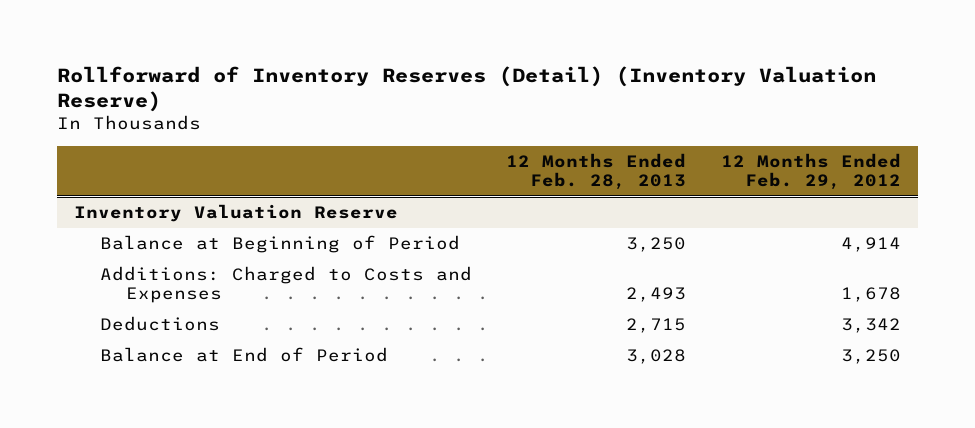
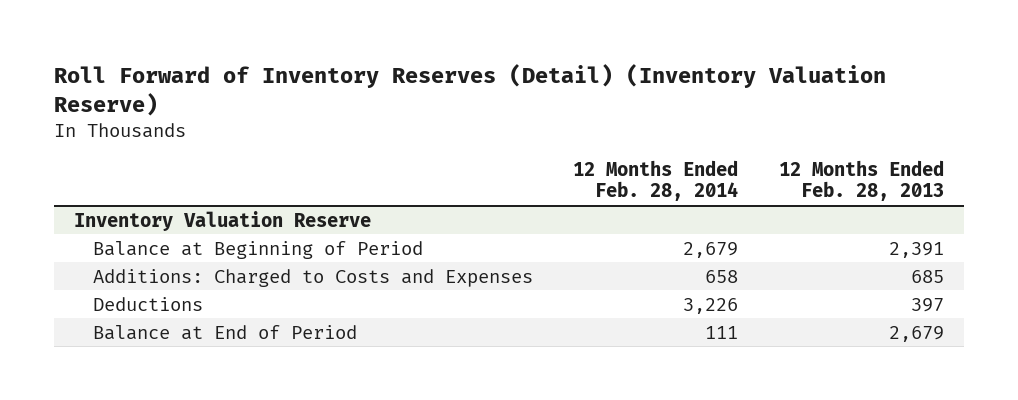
[56,65,876,113] Rollforward of Inventory Reserves (Detail) (Inventory Valuation Reserve) -> [53,63,886,116] Roll Forward of Inventory Reserves (Detail) (Inventory Valuation Reserve)
[720,152,901,190] 12 Months Ended Feb. 29, 2012 -> none
none -> [573,159,739,202] 12 Months Ended Feb. 28, 2014
[626,237,687,253] 3,250 -> [888,241,944,258] 2,391
[626,287,687,303] 2,493 -> [910,269,944,283] 685
[626,318,687,334] 2,715 -> [910,297,944,312] 397
[626,349,687,365] 3,028 -> [888,325,944,342] 2,679

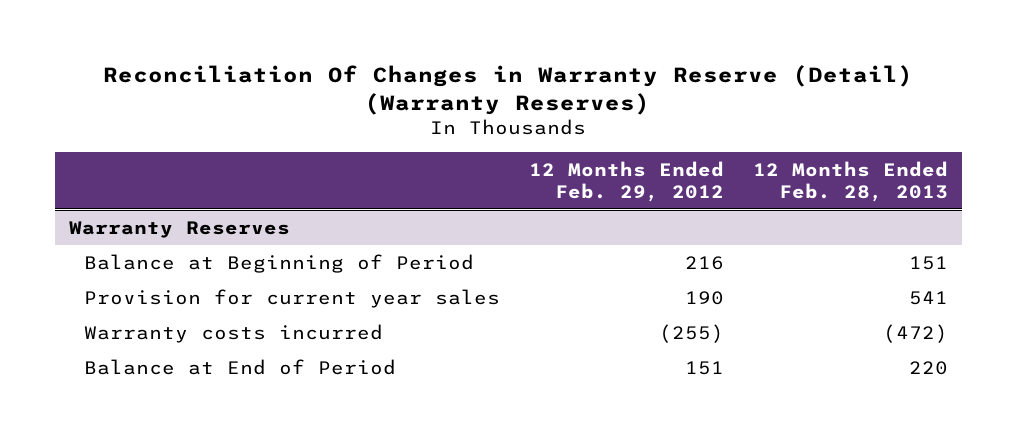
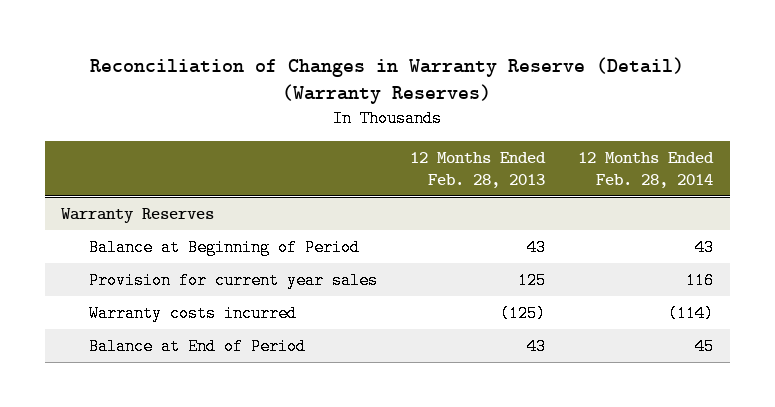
[103,65,914,116] Reconciliation Of Changes in Warranty Reserve (Detail) (Warranty Reserves) -> [90,56,685,105] Reconciliation of Changes in Warranty Reserve (Detail) (Warranty Reserves)
[528,160,724,202] 12 Months Ended Feb. 29, 2012 -> none
none -> [578,151,715,188] 12 Months Ended Feb. 28, 2014
[908,255,948,270] 151 -> [527,238,547,256] 43
[908,290,948,305] 541 -> [518,271,547,289] 125
[882,323,948,343] (472) -> [500,304,547,322] (125)
[908,360,948,375] 220 -> [527,337,547,355] 43

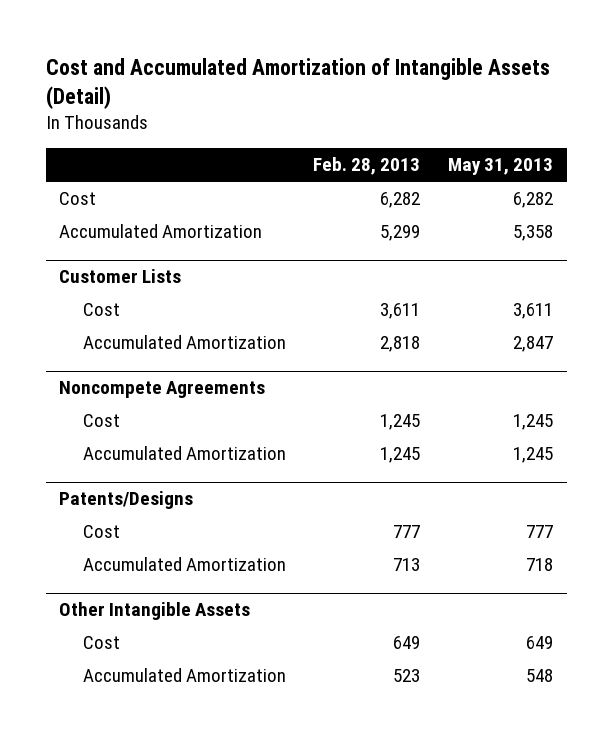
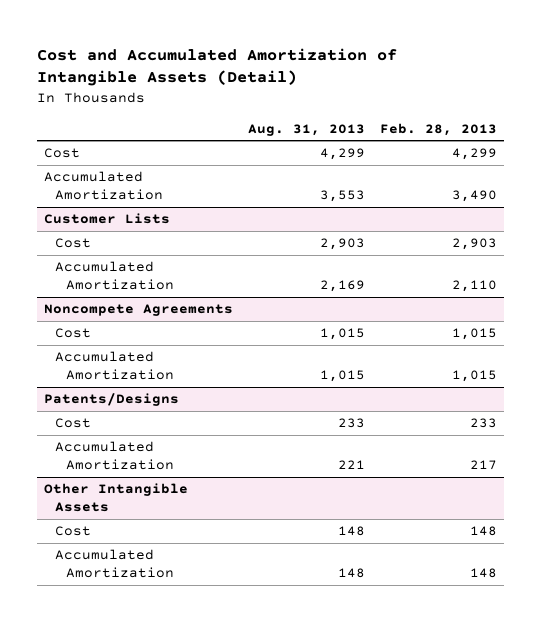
[448,158,554,176] May 31, 2013 -> none
none -> [248,123,366,136] Aug. 31, 2013
[380,192,421,209] 6,282 -> [451,148,497,161] 4,299
[380,225,421,242] 5,299 -> [451,190,497,203] 3,490
[380,303,421,320] 3,611 -> [451,238,497,251] 2,903
[380,336,421,353] 2,818 -> [451,280,497,293] 2,110
[380,414,421,431] 1,245 -> [451,328,497,341] 1,015
[380,447,421,464] 1,245 -> [451,370,497,383] 1,015
[393,525,421,539] 777 -> [469,418,497,429] 233
[393,558,421,572] 713 -> [469,460,497,471] 217
[393,636,421,650] 649 -> [469,526,497,537] 148
[393,669,421,683] 523 -> [469,568,497,579] 148

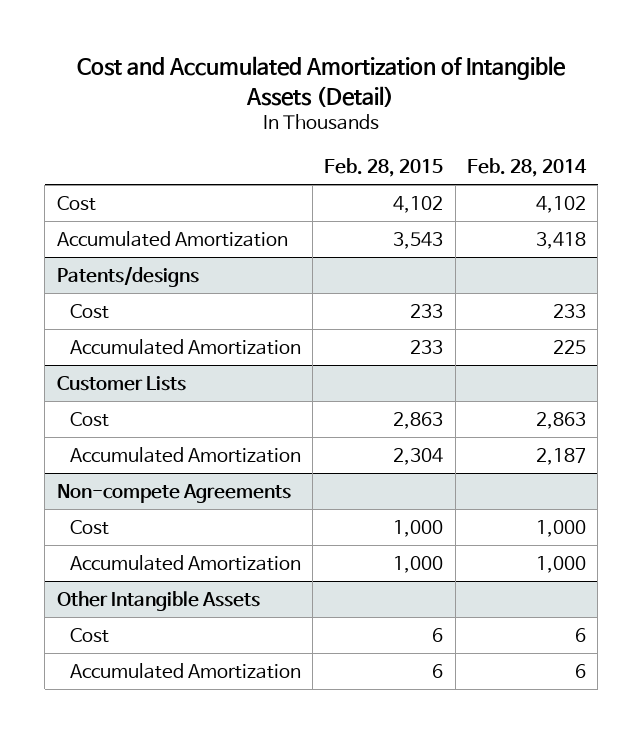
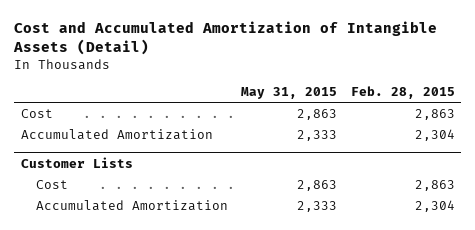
[466,157,587,177] Feb. 28, 2014 -> none
none -> [241,87,338,100] May 31, 2015
[56,265,199,287] Patents/designs -> none
[69,303,109,319] Cost -> none
[69,338,301,355] Accumulated Amortization -> none
[393,195,444,213] 4,102 -> [414,108,455,120] 2,863
[393,231,444,249] 3,543 -> [414,128,455,141] 2,304
[56,483,291,503] Non-compete Agreements -> none
[69,519,109,535] Cost -> none
[69,554,301,571] Accumulated Amortization -> none
[56,590,260,611] Other Intangible Assets -> none
[69,627,109,643] Cost -> none
[69,662,301,679] Accumulated Amortization -> none

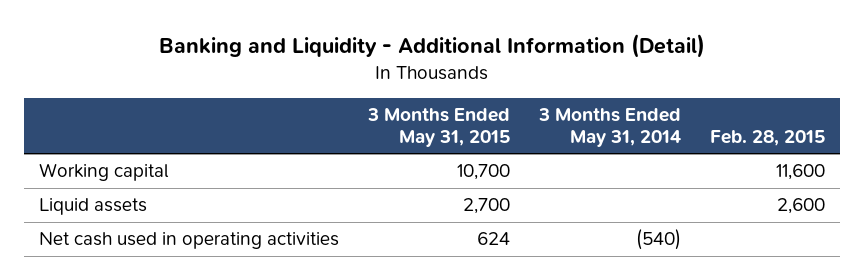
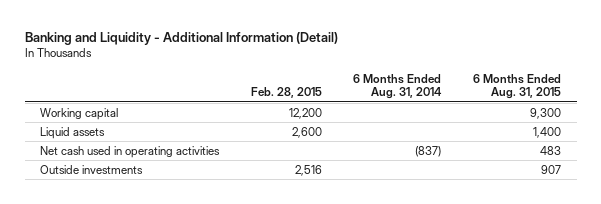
[366,107,510,147] 3 Months Ended May 31, 2015 -> none
[538,107,682,147] 3 Months Ended May 31, 2014 -> none
none -> [353,73,443,100] 6 Months Ended Aug. 31, 2014
none -> [472,73,561,100] 6 Months Ended Aug. 31, 2015
[776,164,826,181] 11,600 -> [288,107,322,119] 12,200
none -> [40,164,144,174] Outside investments

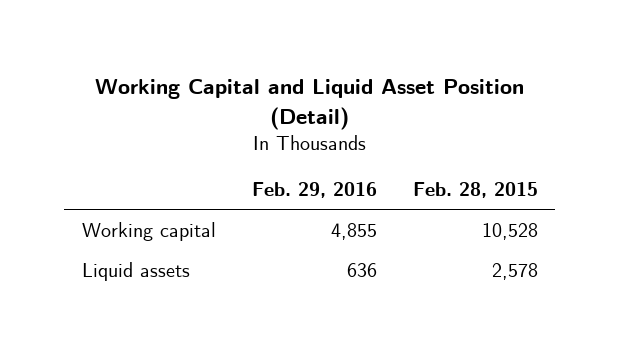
[24,32,338,46] Banking and Liquidity - Additional Information (Detail) -> [94,78,524,130] Working Capital and Liquid Asset Position (Detail)
[353,73,443,100] 6 Months Ended Aug. 31, 2014 -> none
[472,73,561,100] 6 Months Ended Aug. 31, 2015 -> none
none -> [251,181,377,198] Feb. 29, 2016
[40,145,221,158] Net cash used in operating activities -> none
[40,164,144,174] Outside investments -> none
[288,107,322,119] 12,200 -> [481,222,538,240] 10,528
[291,126,322,138] 2,600 -> [491,262,538,280] 2,578

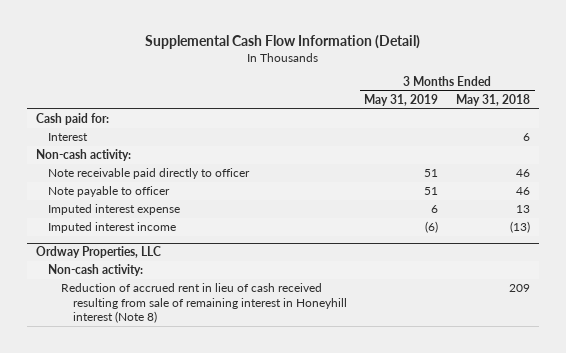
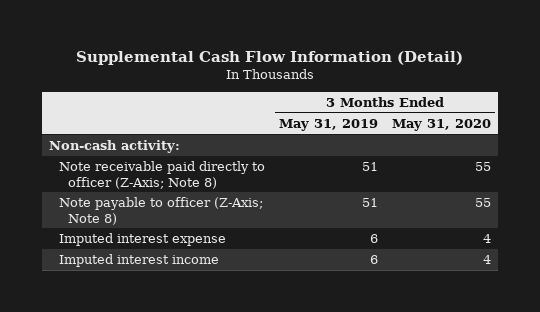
[456,93,531,106] May 31, 2018 -> none
none -> [392,119,492,132] May 31, 2020
[36,113,110,126] Cash paid for: -> none
[48,133,89,142] Interest -> none
[48,168,251,180] Note receivable paid directly to officer -> [58,161,265,189] Note receivable paid directly to officer (Z-Axis; Note 8)
[48,186,171,198] Note payable to officer -> [58,197,263,225] Note payable to officer (Z-Axis; Note 8)
[36,246,162,259] Ordway Properties, LLC -> none
[48,264,144,277] Non-cash activity: -> none
[60,283,347,324] Reduction of accrued rent in lieu of cash received resulting from sale of remaining interest in Honeyhill interest (Note 8) -> none
[425,221,439,234] (6) -> [369,255,378,265] 6

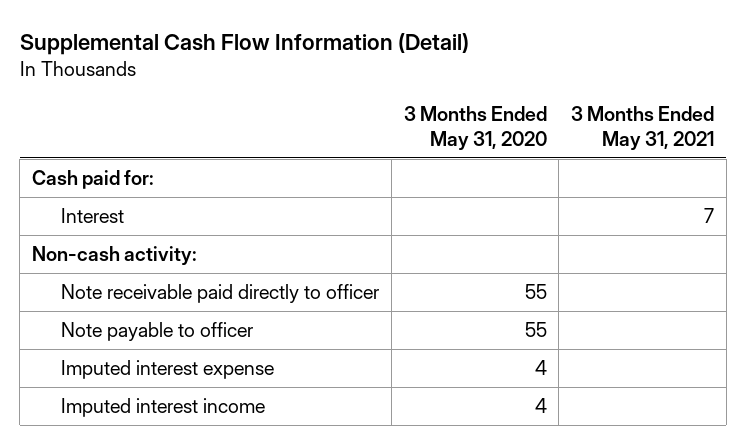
[278,119,378,132] May 31, 2019 -> none
none -> [571,106,715,151] 3 Months Ended May 31, 2021
none -> [32,169,155,189] Cash paid for:
none -> [61,207,125,223] Interest
[58,161,265,189] Note receivable paid directly to officer (Z-Axis; Note 8) -> [61,283,380,303] Note receivable paid directly to officer
[58,197,263,225] Note payable to officer (Z-Axis; Note 8) -> [61,321,254,341] Note payable to officer

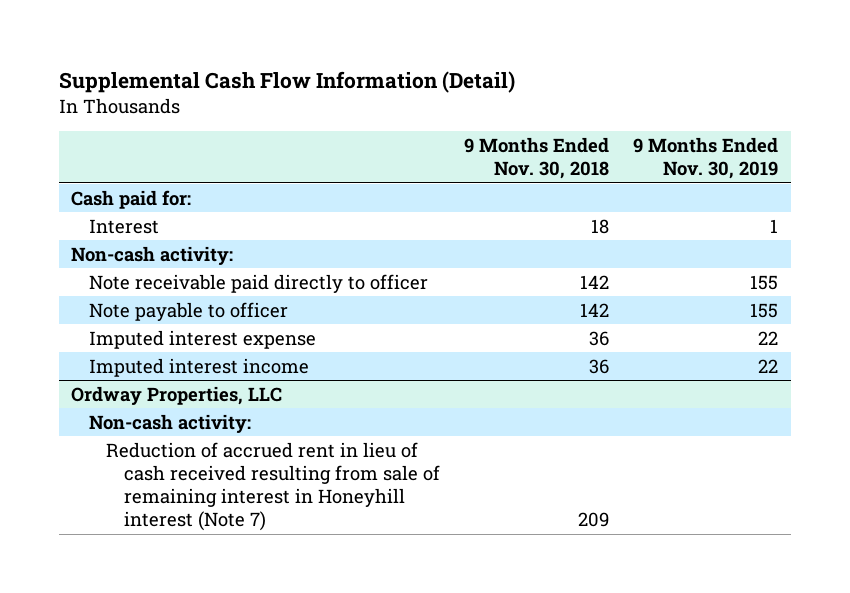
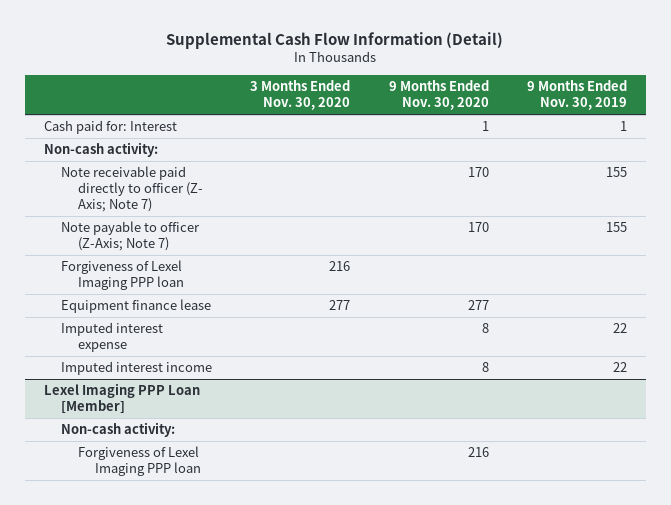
[464,137,610,180] 9 Months Ended Nov. 30, 2018 -> none
none -> [250,80,351,111] 3 Months Ended Nov. 30, 2020
none -> [388,80,489,111] 9 Months Ended Nov. 30, 2020
[71,189,192,209] Cash paid for: -> none
[88,218,159,234] Interest -> [44,119,178,134] Cash paid for: Interest
[88,273,428,293] Note receivable paid directly to officer -> [61,165,204,213] Note receivable paid directly to officer (Z- Axis; Note 7)
[88,301,288,321] Note payable to officer -> [61,220,201,252] Note payable to officer (Z-Axis; Note 7)
none -> [61,259,185,291] Forgiveness of Lexel Imaging PPP loan
none -> [61,298,212,313] Equipment finance lease
[71,385,283,405] Ordway Properties, LLC -> none
none -> [44,382,201,415] Lexel Imaging PPP Loan [Member]
[106,441,440,532] Reduction of accrued rent in lieu of cash received resulting from sale of remaining interest in Honeyhill interest (Note 7) -> none
none -> [78,445,202,477] Forgiveness of Lexel Imaging PPP loan

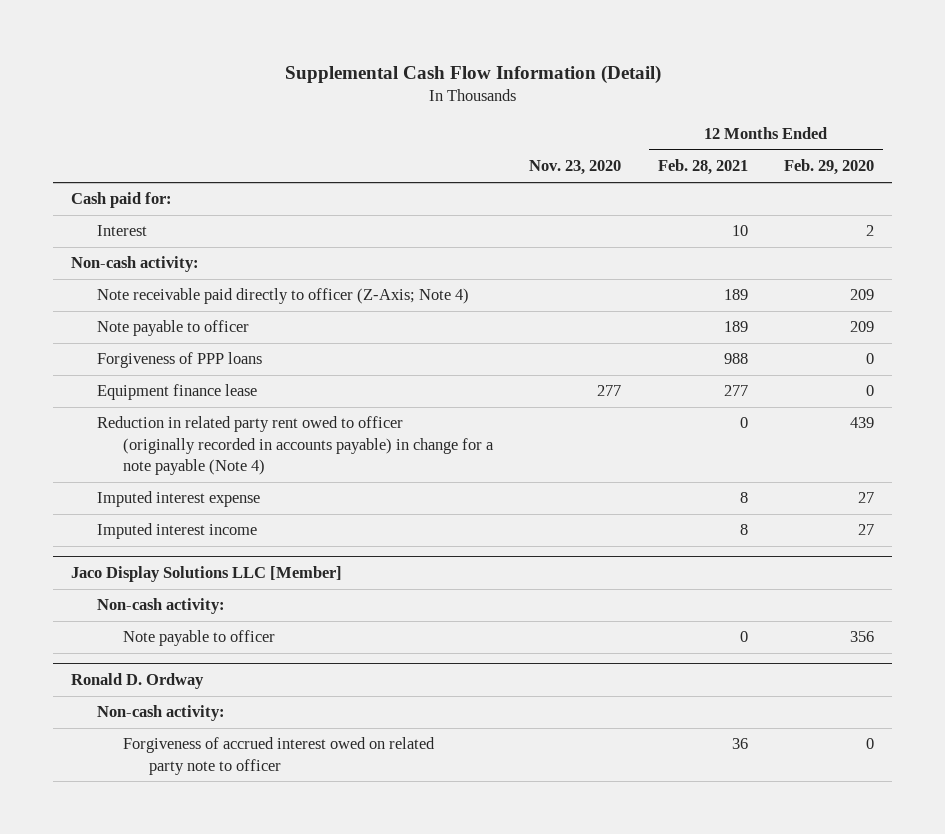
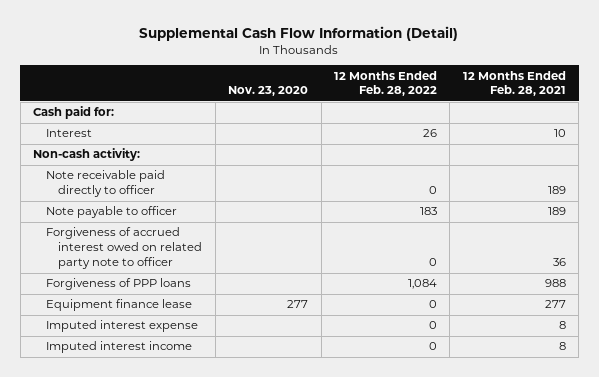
[784,159,875,176] Feb. 29, 2020 -> none
none -> [334,70,438,97] 12 Months Ended Feb. 28, 2022
[97,288,470,305] Note receivable paid directly to officer (Z-Axis; Note 4) -> [45,170,165,198] Note receivable paid directly to officer
none -> [45,227,203,270] Forgiveness of accrued interest owed on related party note to officer
[97,416,495,475] Reduction in related party rent owed to officer (originally recorded in accounts payable) in change for a note payable (Note 4) -> none
[71,566,343,583] Jaco Display Solutions LLC [Member] -> none
[97,598,226,615] Non-cash activity: -> none
[123,630,276,647] Note payable to officer -> none
[71,673,205,690] Ronald D. Ordway -> none
[97,705,226,722] Non-cash activity: -> none
[123,737,436,775] Forgiveness of accrued interest owed on related party note to officer -> none

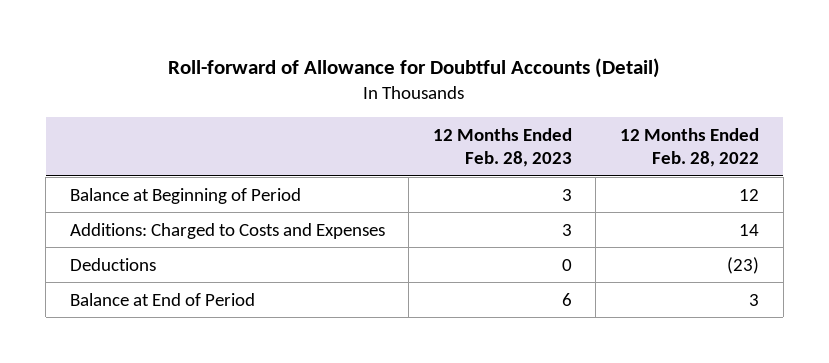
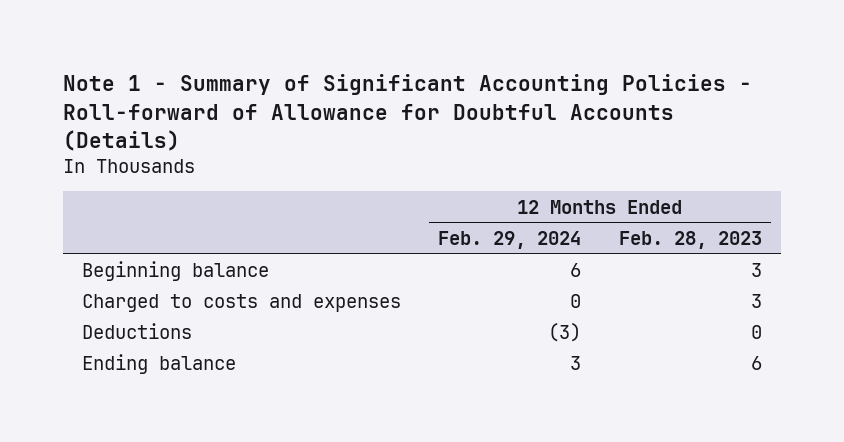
[168,58,661,79] Roll-forward of Allowance for Doubtful Accounts (Detail) -> [62,74,752,152] Note 1 - Summary of Significant Accounting Policies - Roll-forward of Allowance for Doubtful Accounts (Details)
[620,127,760,168] 12 Months Ended Feb. 28, 2022 -> none
none -> [438,230,582,249] Feb. 29, 2024
[69,187,301,204] Balance at Beginning of Period -> none
[69,222,385,239] Additions: Charged to Costs and Expenses -> [81,261,269,282] Beginning balance
none -> [81,294,401,313] Charged to costs and expenses
[69,292,255,306] Balance at End of Period -> none
none -> [81,354,236,375] Ending balance

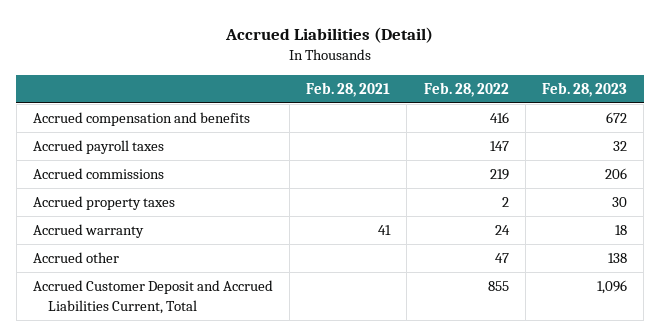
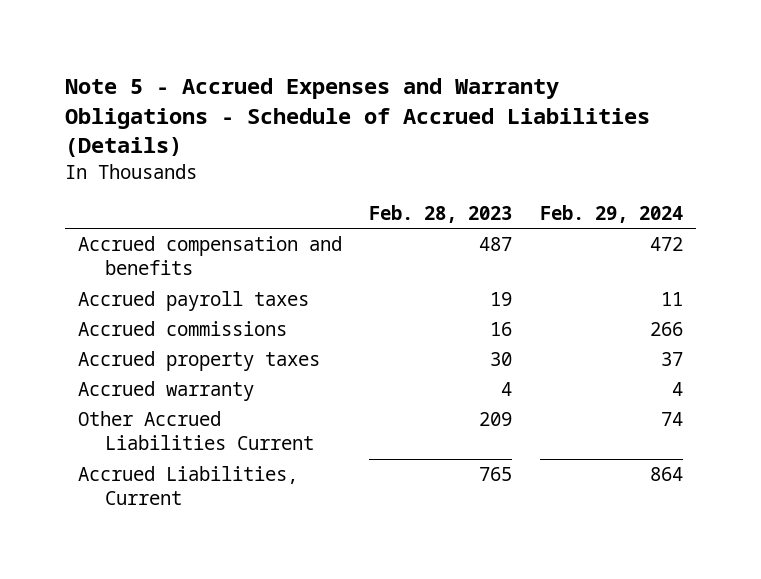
[224,26,433,43] Accrued Liabilities (Detail) -> [64,78,650,158] Note 5 - Accrued Expenses and Warranty Obligations - Schedule of Accrued Liabilities (Details)
[306,81,391,97] Feb. 28, 2021 -> none
[423,81,509,97] Feb. 28, 2022 -> none
none -> [539,205,683,224] Feb. 29, 2024
[606,112,628,124] 672 -> [479,236,513,251] 487
[613,141,628,152] 32 -> [490,291,513,306] 19
[605,168,628,180] 206 -> [490,321,513,336] 16
[32,280,273,314] Accrued Customer Deposit and Accrued Liabilities Current, Total -> none
[615,225,628,236] 18 -> [501,381,513,396] 4
[32,252,119,264] Accrued other -> [78,410,314,451] Other Accrued Liabilities Current
[608,253,628,264] 138 -> [479,411,513,426] 209
none -> [78,465,299,506] Accrued Liabilities, Current

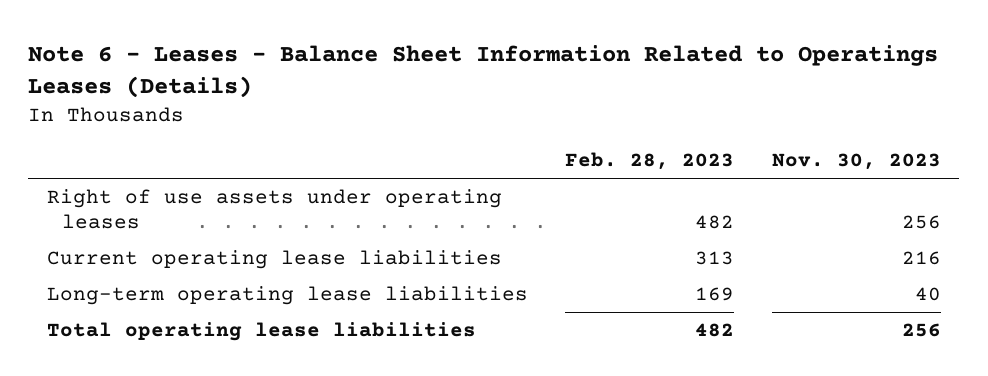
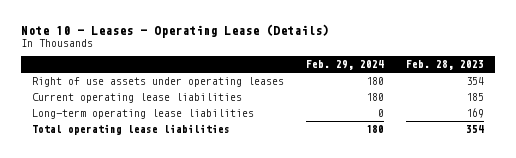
[28,44,939,99] Note 6 - Leases - Balance Sheet Information Related to Operatings Leases (Details) -> [20,24,329,39] Note 10 - Leases - Operating Lease (Details)
[771,153,941,171] Nov. 30, 2023 -> none
none -> [305,60,384,71] Feb. 29, 2024
[695,214,735,229] 482 -> [465,76,484,85] 354
[695,251,735,266] 313 -> [465,92,484,101] 185
[695,323,735,338] 482 -> [465,124,484,133] 354

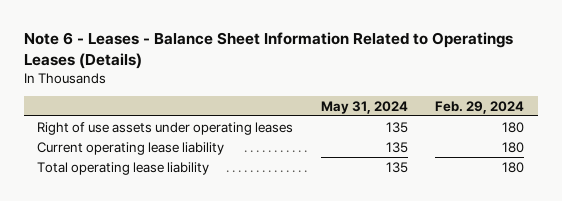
[20,24,329,39] Note 10 - Leases - Operating Lease (Details) -> [23,32,513,69] Note 6 - Leases - Balance Sheet Information Related to Operatings Leases (Details)
[405,60,484,71] Feb. 28, 2023 -> none
none -> [320,100,408,114] May 31, 2024
[31,108,254,119] Long-term operating lease liabilities -> none
[31,92,242,103] Current operating lease liabilities -> [37,141,225,155] Current operating lease liability
[31,123,230,135] Total operating lease liabilities -> [37,161,210,175] Total operating lease liability

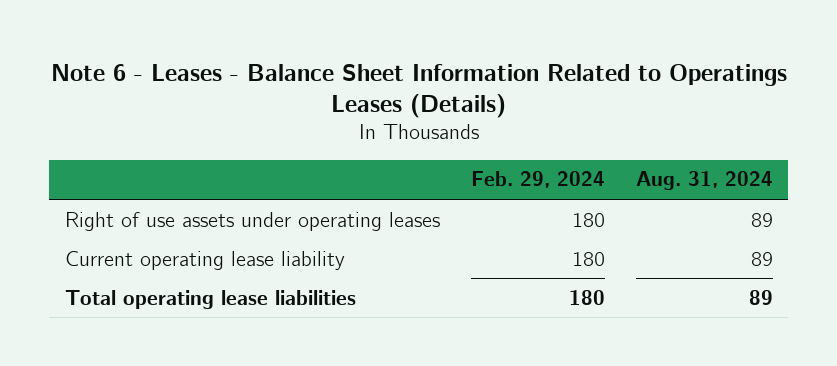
[320,100,408,114] May 31, 2024 -> none
none -> [635,171,773,191] Aug. 31, 2024
[37,161,210,175] Total operating lease liability -> [64,289,356,309] Total operating lease liabilities

